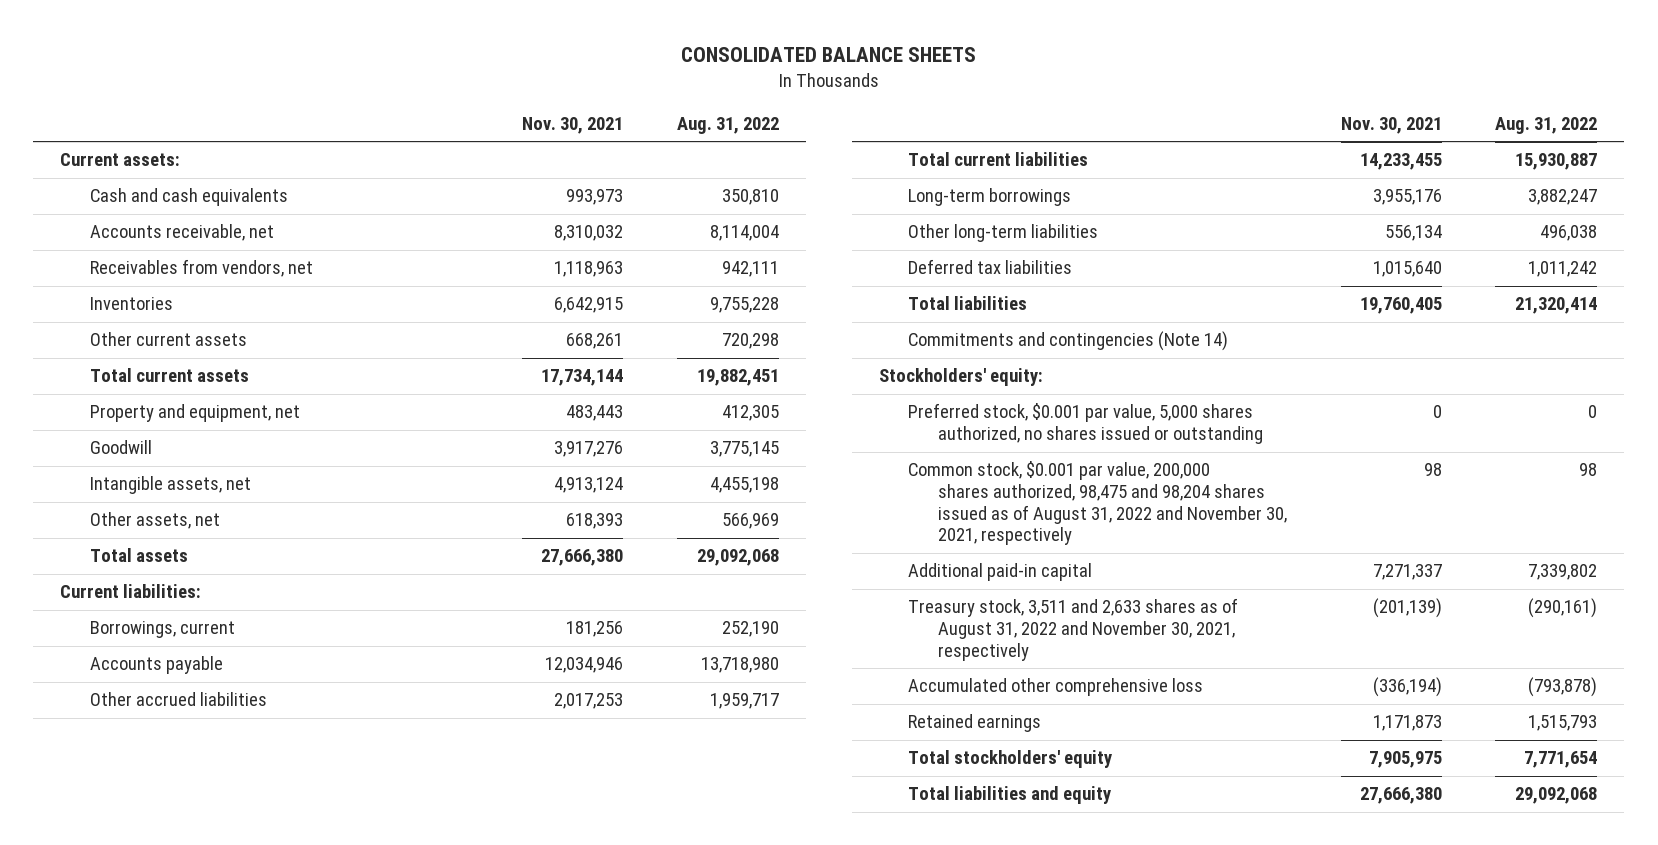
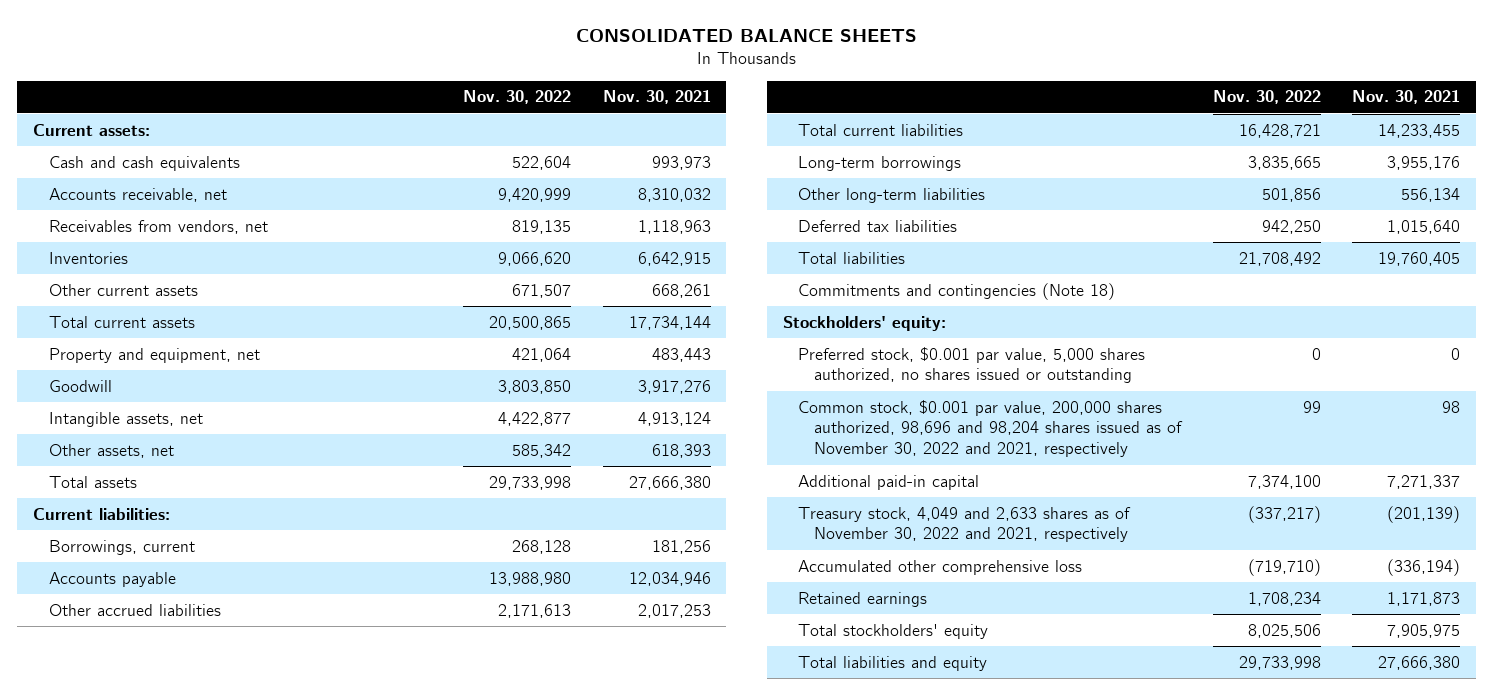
[676,116,779,134] Aug. 31, 2022 -> none
none -> [462,90,571,105] Nov. 30, 2022
[908,331,1229,352] Commitments and contingencies (Note 14) -> [798,282,1116,300] Commitments and contingencies (Note 18)
[908,461,1287,546] Common stock, $0.001 par value, 200,000 shares authorized, 98,475 and 98,204 shares issued as of August 31, 2022 and November 30, 2021, respectively -> [798,399,1183,458] Common stock, $0.001 par value, 200,000 shares authorized, 98,696 and 98,204 shares issued as of November 30, 2022 and 2021, respectively
[908,598,1239,661] Treasury stock, 3,511 and 2,633 shares as of August 31, 2022 and November 30, 2021, respectively -> [798,506,1132,543] Treasury stock, 4,049 and 2,633 shares as of November 30, 2022 and 2021, respectively

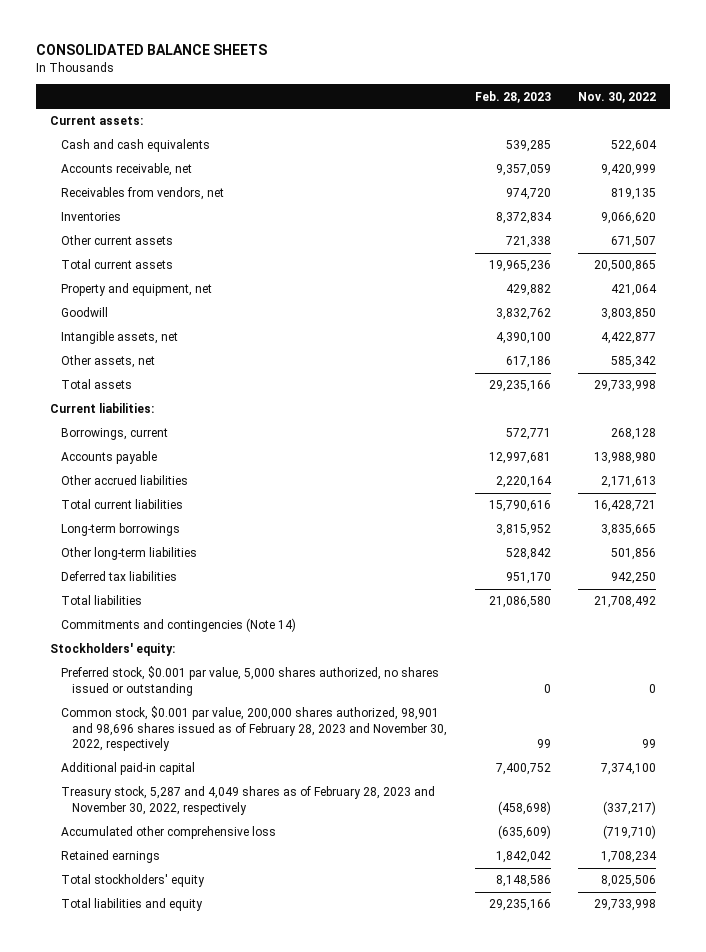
[602,90,711,105] Nov. 30, 2021 -> none
none -> [474,90,551,103] Feb. 28, 2023
[798,282,1116,300] Commitments and contingencies (Note 18) -> [61,618,297,633] Commitments and contingencies (Note 14)
[798,399,1183,458] Common stock, $0.001 par value, 200,000 shares authorized, 98,696 and 98,204 shares issued as of November 30, 2022 and 2021, respectively -> [61,706,448,752] Common stock, $0.001 par value, 200,000 shares authorized, 98,901 and 98,696 shares issued as of February 28, 2023 and November 30, 2022, respectively
[798,506,1132,543] Treasury stock, 4,049 and 2,633 shares as of November 30, 2022 and 2021, respectively -> [61,786,436,815] Treasury stock, 5,287 and 4,049 shares as of February 28, 2023 and November 30, 2022, respectively

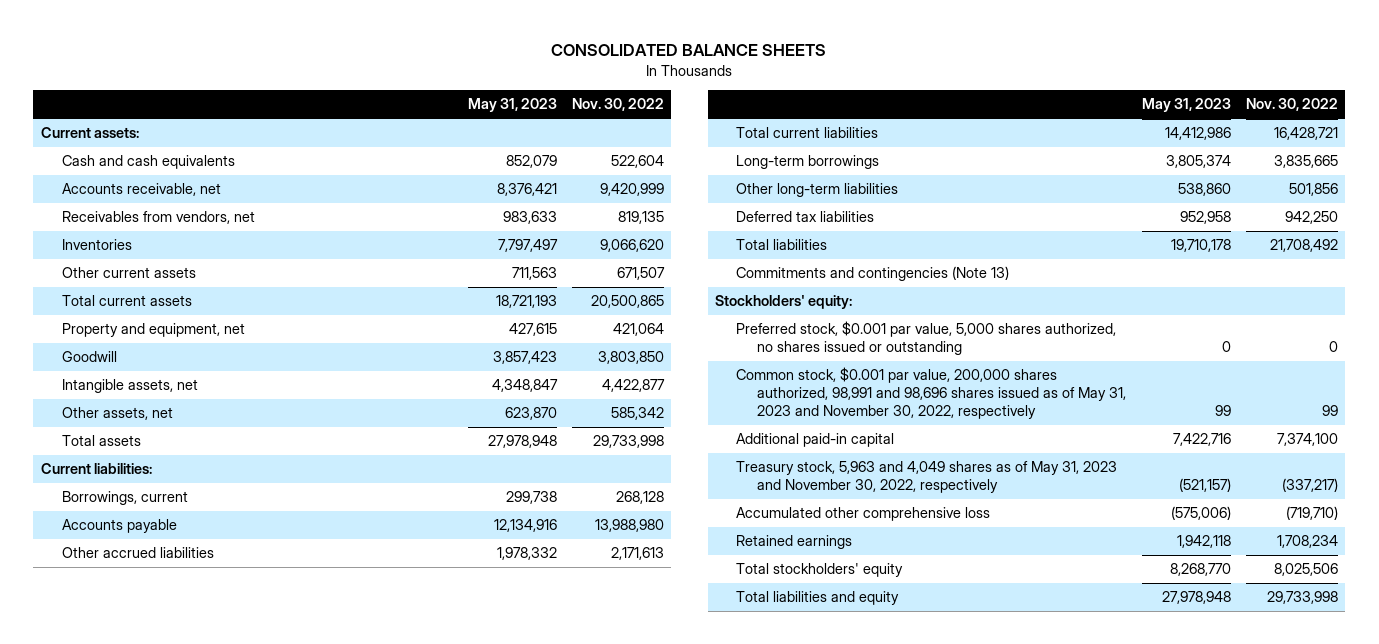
[474,90,551,103] Feb. 28, 2023 -> none
none -> [467,98,557,113] May 31, 2023
[61,618,297,633] Commitments and contingencies (Note 14) -> [736,266,1010,282] Commitments and contingencies (Note 13)
[61,706,448,752] Common stock, $0.001 par value, 200,000 shares authorized, 98,901 and 98,696 shares issued as of February 28, 2023 and November 30, 2022, respectively -> [736,367,1127,419] Common stock, $0.001 par value, 200,000 shares authorized, 98,991 and 98,696 shares issued as of May 31, 2023 and November 30, 2022, respectively
[61,786,436,815] Treasury stock, 5,287 and 4,049 shares as of February 28, 2023 and November 30, 2022, respectively -> [736,461,1118,494] Treasury stock, 5,963 and 4,049 shares as of May 31, 2023 and November 30, 2022, respectively

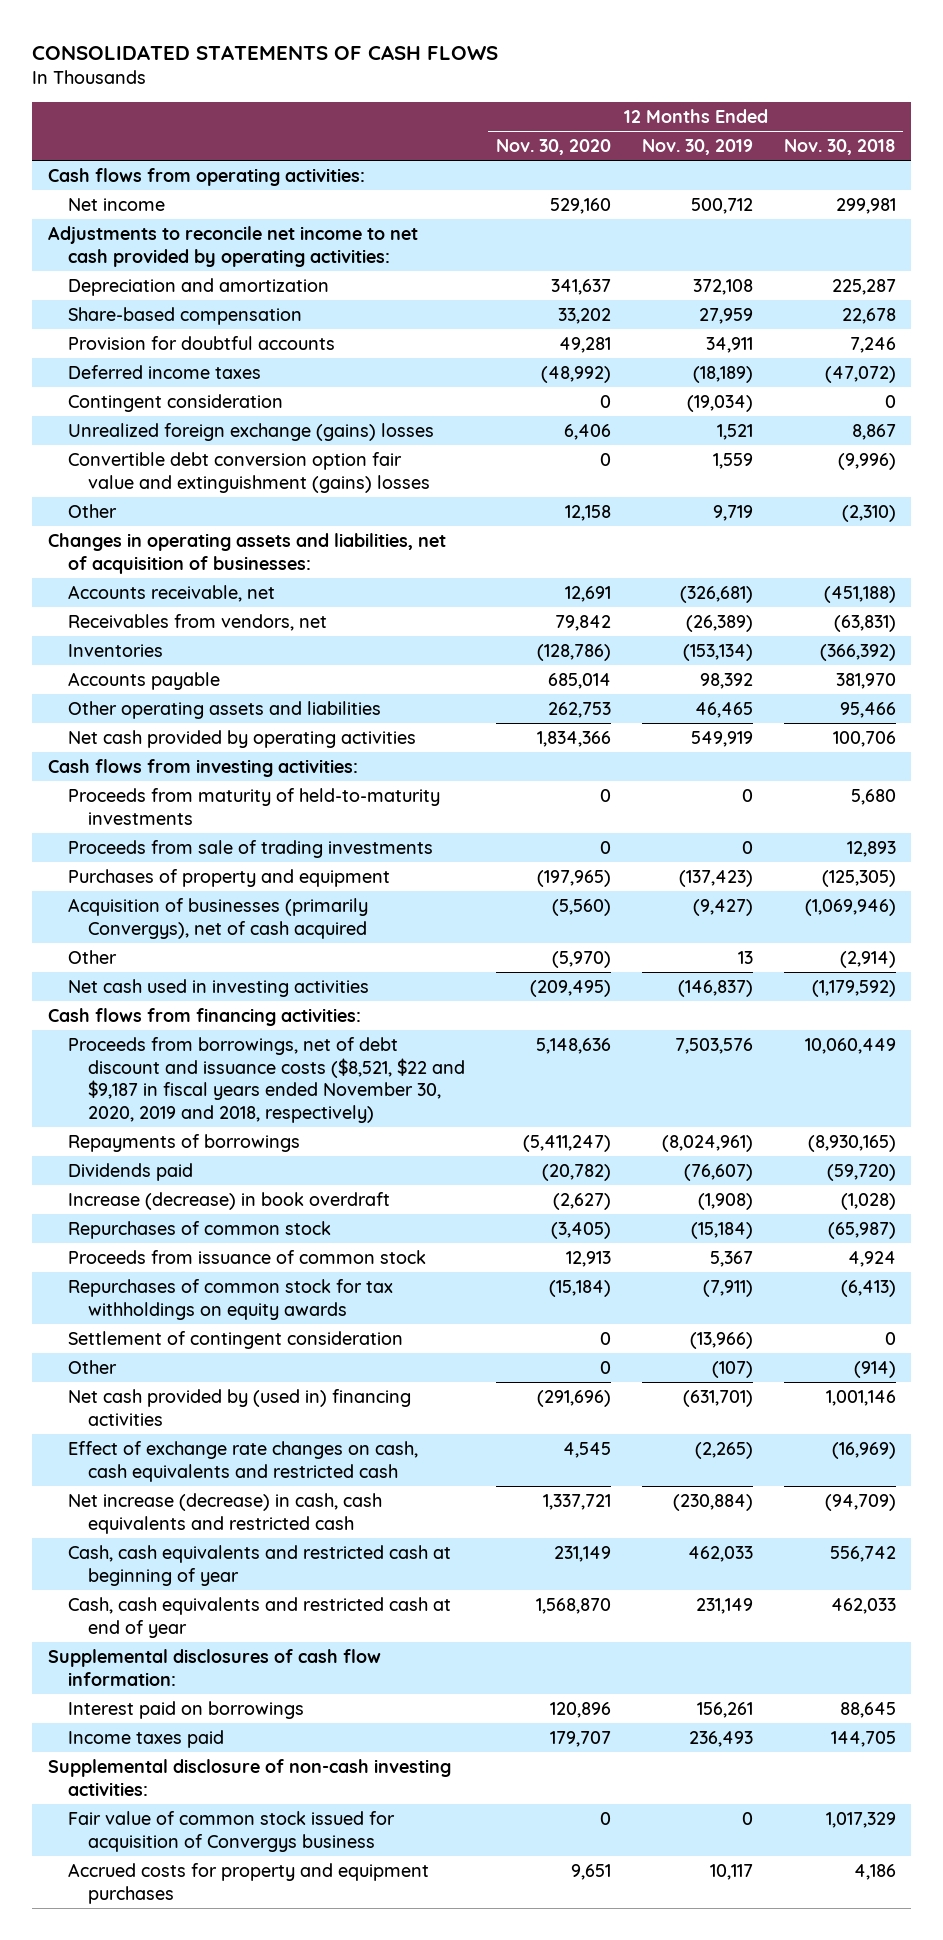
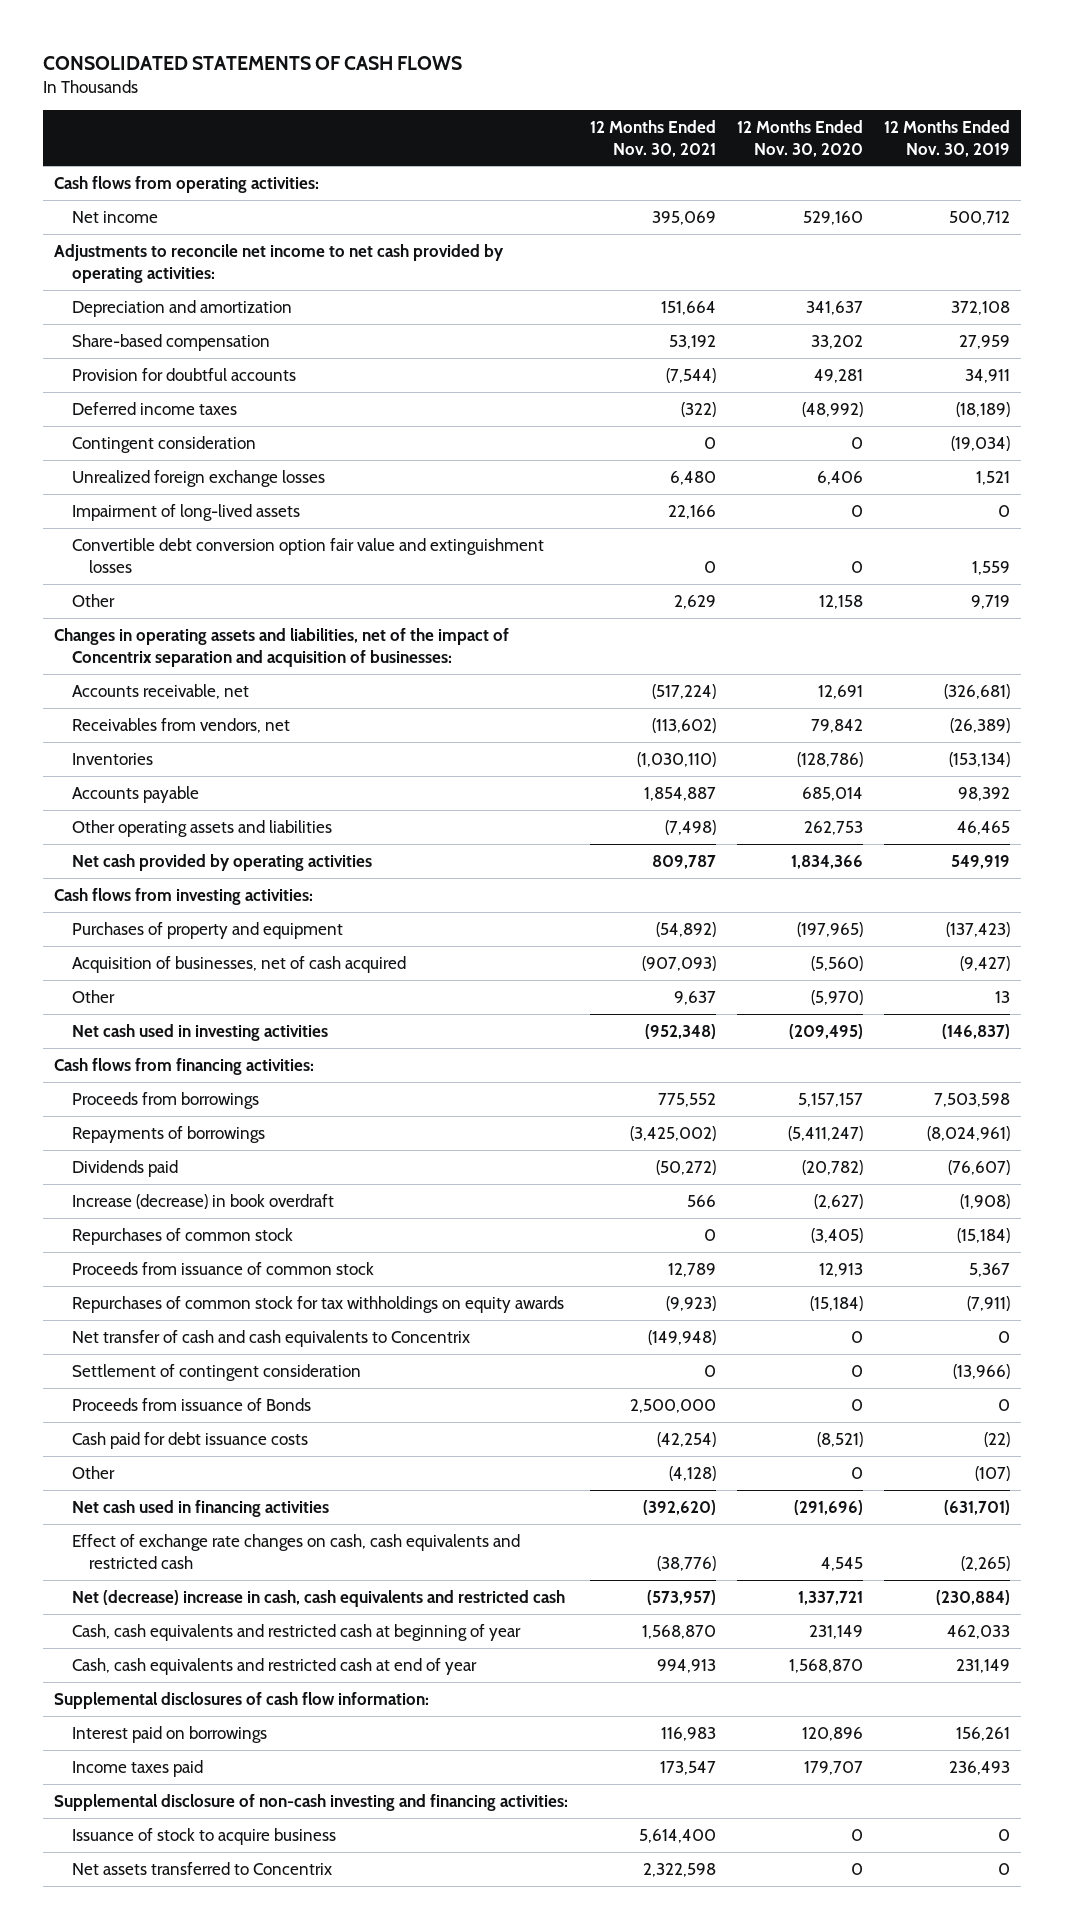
[783,138,896,155] Nov. 30, 2018 -> none
none -> [589,119,716,157] 12 Months Ended Nov. 30, 2021
[67,422,434,441] Unrealized foreign exchange (gains) losses -> [71,469,325,487] Unrealized foreign exchange losses
none -> [71,503,300,521] Impairment of long-lived assets
[67,451,430,493] Convertible debt conversion option fair value and extinguishment (gains) losses -> [71,537,544,573] Convertible debt conversion option fair value and extinguishment losses
[47,532,446,574] Changes in operating assets and liabilities, net of acquisition of businesses: -> [54,627,510,667] Changes in operating assets and liabilities, net of the impact of Concentrix separation and acquisition of businesses:
[67,787,440,825] Proceeds from maturity of held-to-maturity investments -> none
[67,839,433,858] Proceeds from sale of trading investments -> none
[67,897,368,939] Acquisition of businesses (primarily Convergys), net of cash acquired -> [71,955,406,973] Acquisition of businesses, net of cash acquired
[67,1036,465,1124] Proceeds from borrowings, net of debt discount and issuance costs ($8,521, $22 and $9,187 in fiscal years ended November 30, 2020, 2019 and 2018, respectively) -> none
none -> [71,1091,259,1109] Proceeds from borrowings
none -> [71,1329,470,1347] Net transfer of cash and cash equivalents to Concentrix
none -> [71,1397,311,1411] Proceeds from issuance of Bonds
none -> [71,1431,308,1449] Cash paid for debt issuance costs
[67,1388,411,1426] Net cash provided by (used in) financing activities -> [71,1499,329,1517] Net cash used in financing activities
[67,1492,382,1534] Net increase (decrease) in cash, cash equivalents and restricted cash -> [71,1589,565,1607] Net (decrease) increase in cash, cash equivalents and restricted cash
[67,1810,395,1852] Fair value of common stock issued for acquisition of Convergys business -> none
[67,1862,429,1904] Accrued costs for property and equipment purchases -> none
[47,1758,451,1796] Supplemental disclosure of non-cash investing activities: -> [54,1793,569,1811] Supplemental disclosure of non-cash investing and financing activities:
none -> [71,1827,336,1845] Issuance of stock to acquire business
none -> [71,1861,332,1875] Net assets transferred to Concentrix

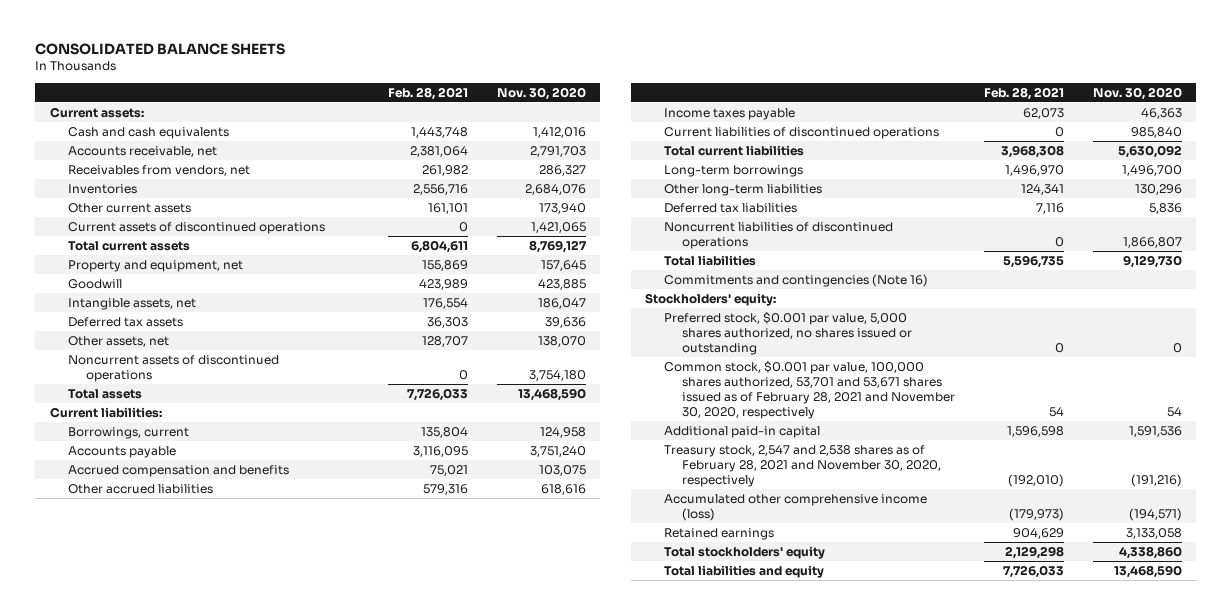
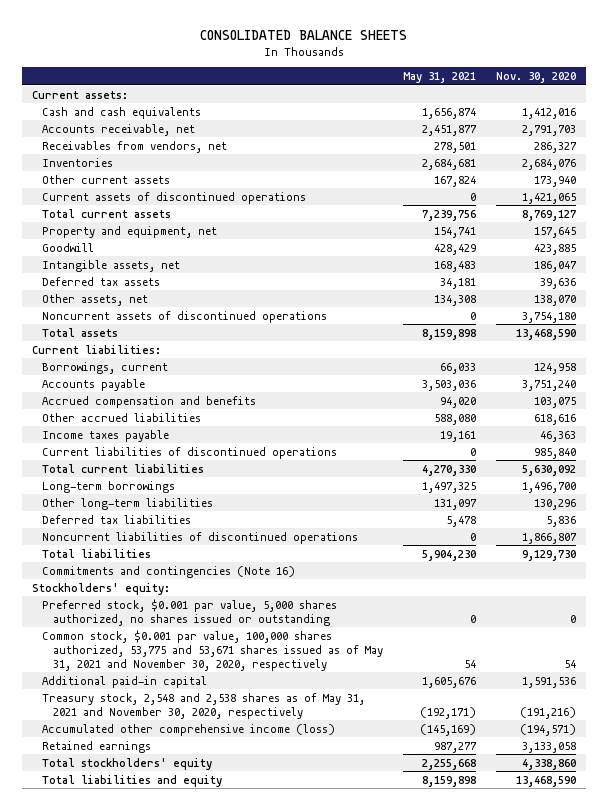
[387,86,468,100] Feb. 28, 2021 -> none
none -> [402,72,476,84] May 31, 2021
[663,361,955,419] Common stock, $0.001 par value, 100,000 shares authorized, 53,701 and 53,671 shares issued as of February 28, 2021 and November 30, 2020, respectively -> [42,629,383,671] Common stock, $0.001 par value, 100,000 shares authorized, 53,775 and 53,671 shares issued as of May 31, 2021 and November 30, 2020, respectively
[663,445,941,487] Treasury stock, 2,547 and 2,538 shares as of February 28, 2021 and November 30, 2020, respectively -> [42,692,366,719] Treasury stock, 2,548 and 2,538 shares as of May 31, 2021 and November 30, 2020, respectively

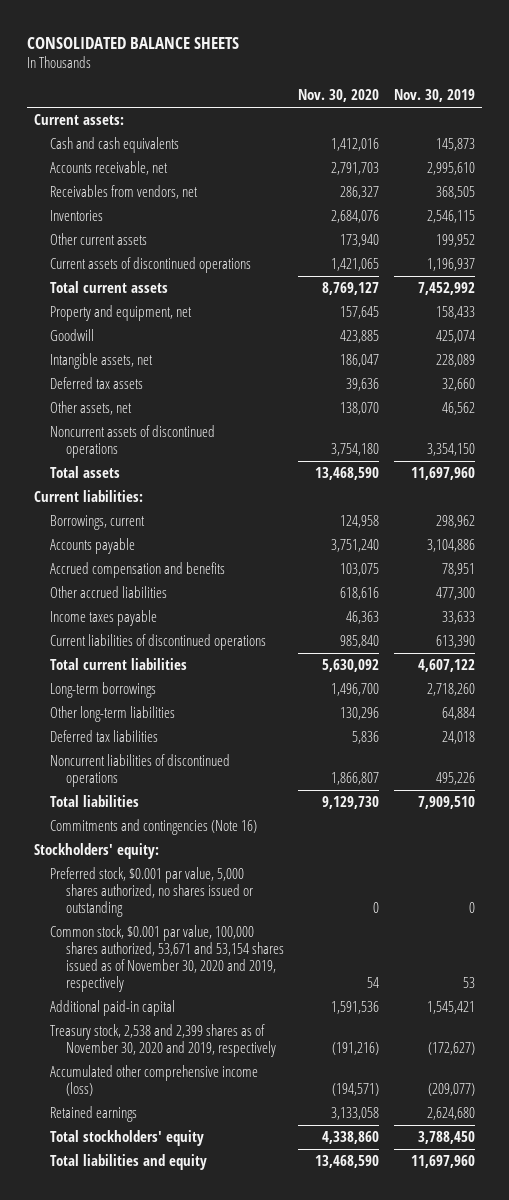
[402,72,476,84] May 31, 2021 -> none
none -> [393,89,475,103] Nov. 30, 2019
[42,629,383,671] Common stock, $0.001 par value, 100,000 shares authorized, 53,775 and 53,671 shares issued as of May 31, 2021 and November 30, 2020, respectively -> [50,925,285,993] Common stock, $0.001 par value, 100,000 shares authorized, 53,671 and 53,154 shares issued as of November 30, 2020 and 2019, respectively
[42,692,366,719] Treasury stock, 2,548 and 2,538 shares as of May 31, 2021 and November 30, 2020, respectively -> [50,1024,277,1058] Treasury stock, 2,538 and 2,399 shares as of November 30, 2020 and 2019, respectively

